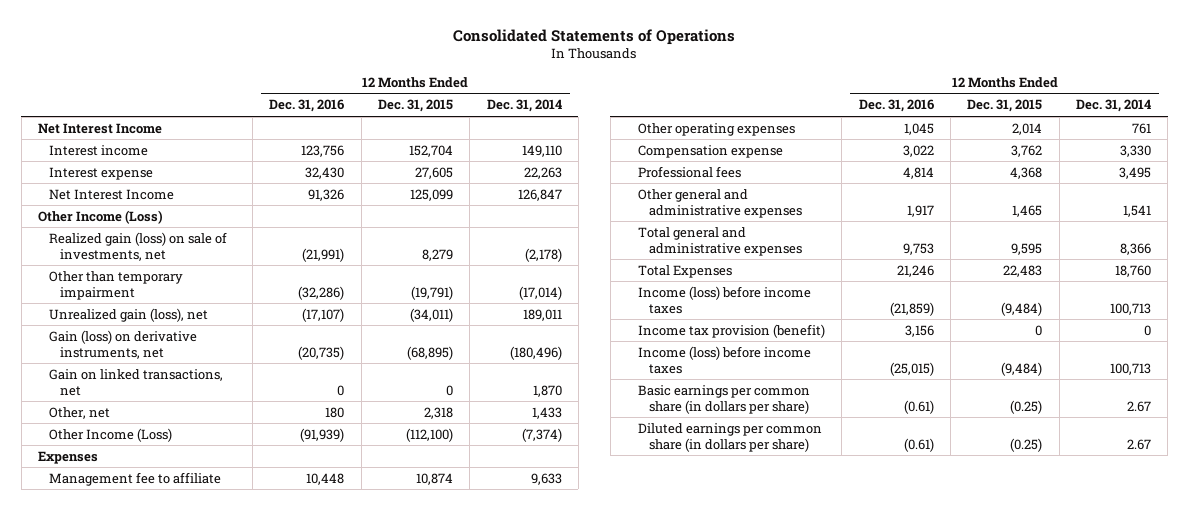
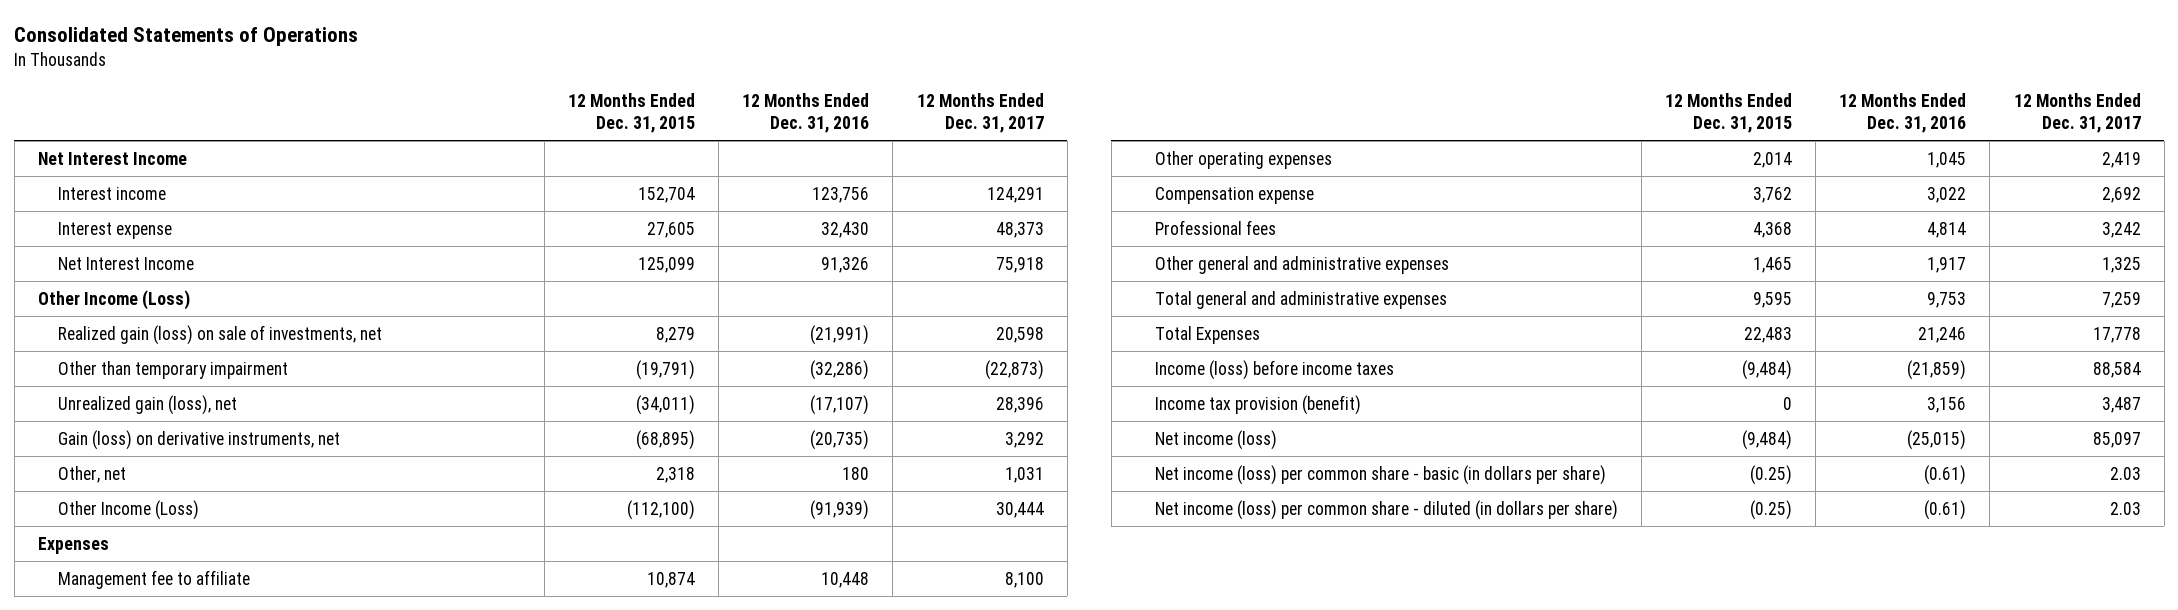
[486,99,562,113] Dec. 31, 2014 -> none
none -> [916,93,1044,133] 12 Months Ended Dec. 31, 2017
[48,368,223,396] Gain on linked transactions, net -> none
[638,345,812,374] Income (loss) before income taxes -> [1155,430,1278,451] Net income (loss)
[638,384,811,414] Basic earnings per common share (in dollars per share) -> [1155,465,1607,486] Net income (loss) per common share - basic (in dollars per share)
[638,422,823,452] Diluted earnings per common share (in dollars per share) -> [1155,500,1619,521] Net income (loss) per common share - diluted (in dollars per share)

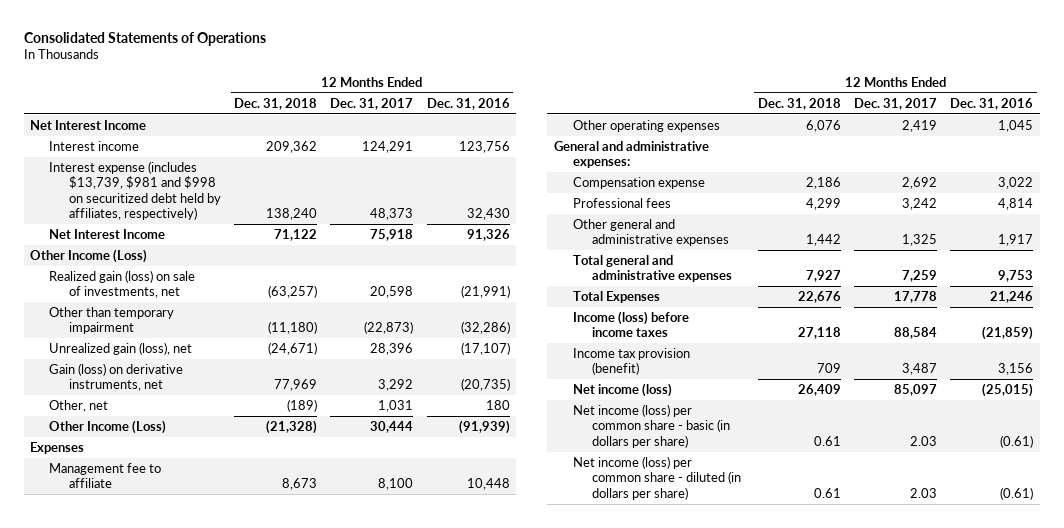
[568,93,696,133] 12 Months Ended Dec. 31, 2015 -> none
none -> [234,97,318,110] Dec. 31, 2018
[58,222,173,240] Interest expense -> [49,160,221,221] Interest expense (includes $13,739, $981 and $998 on securitized debt held by affiliates, respectively)
none -> [553,140,709,169] General and administrative expenses:

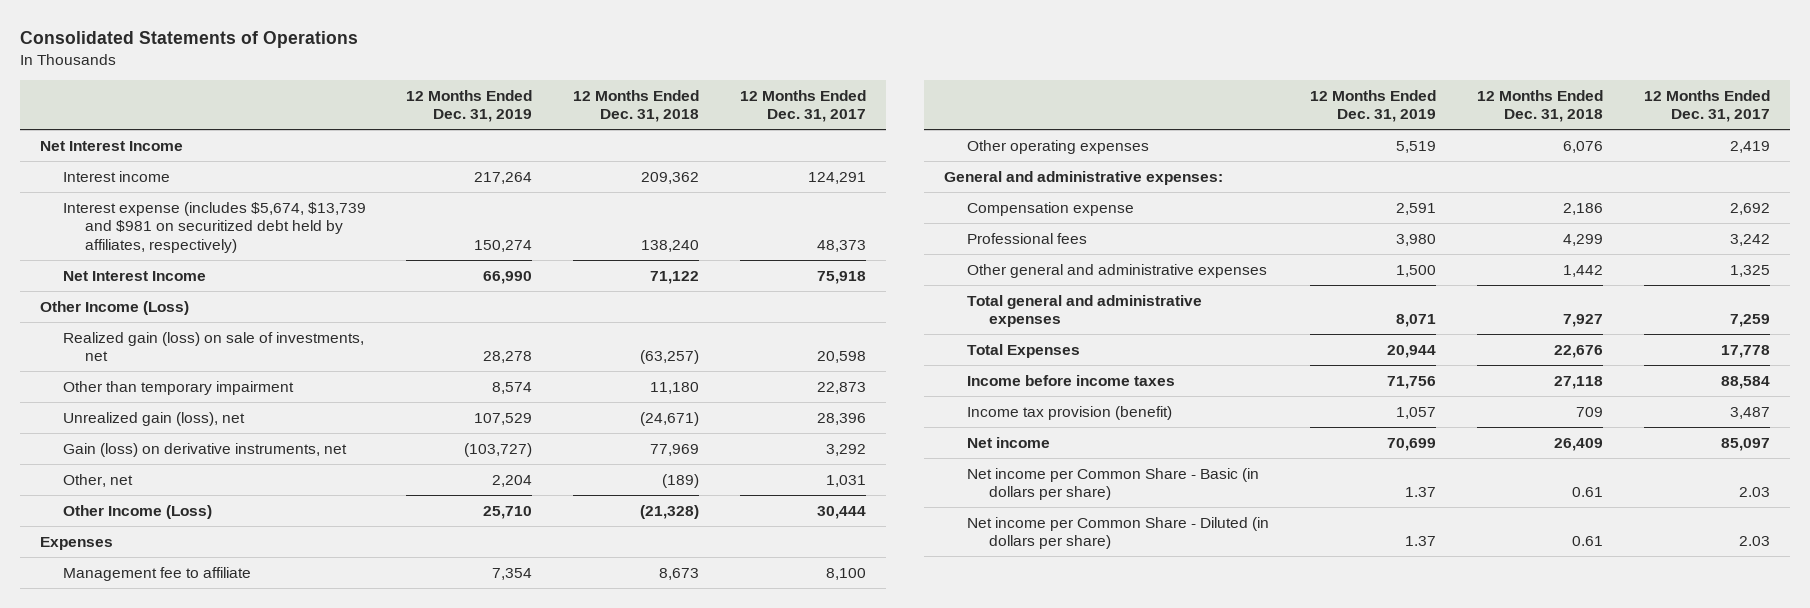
[426,97,510,110] Dec. 31, 2016 -> none
none -> [406,89,533,123] 12 Months Ended Dec. 31, 2019
[49,160,221,221] Interest expense (includes $13,739, $981 and $998 on securitized debt held by affiliates, respectively) -> [62,201,366,253] Interest expense (includes $5,674, $13,739 and $981 on securitized debt held by affiliates, respectively)
[268,321,318,335] (11,180) -> [649,381,699,394] 11,180
[364,321,414,335] (22,873) -> [816,381,866,394] 22,873
[573,310,690,338] Income (loss) before income taxes -> [966,374,1175,386] Income before income taxes
[573,382,673,397] Net income (loss) -> [966,436,1050,448] Net income
[573,403,731,448] Net income (loss) per common share - basic (in dollars per share) -> [966,467,1259,501] Net income per Common Share - Basic (in dollars per share)
[573,455,742,500] Net income (loss) per common share - diluted (in dollars per share) -> [966,516,1269,550] Net income per Common Share - Diluted (in dollars per share)

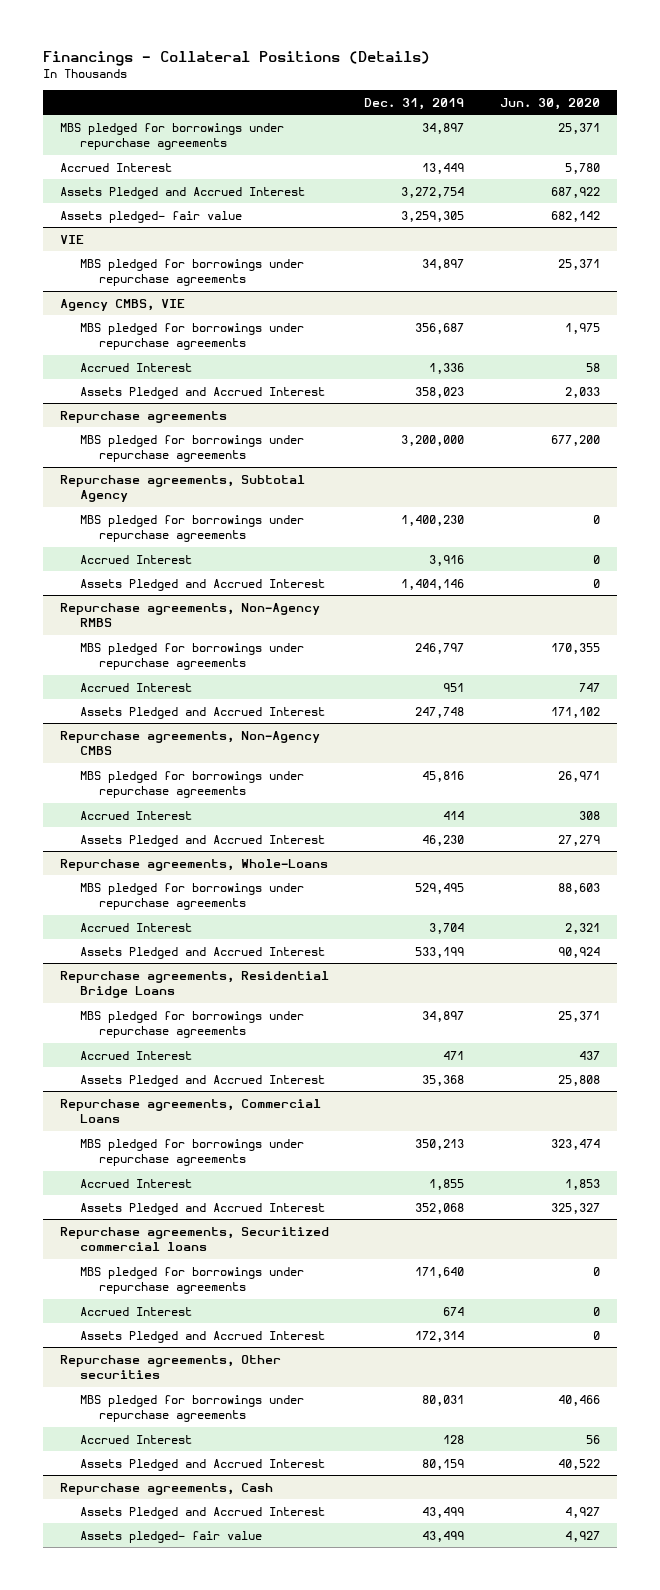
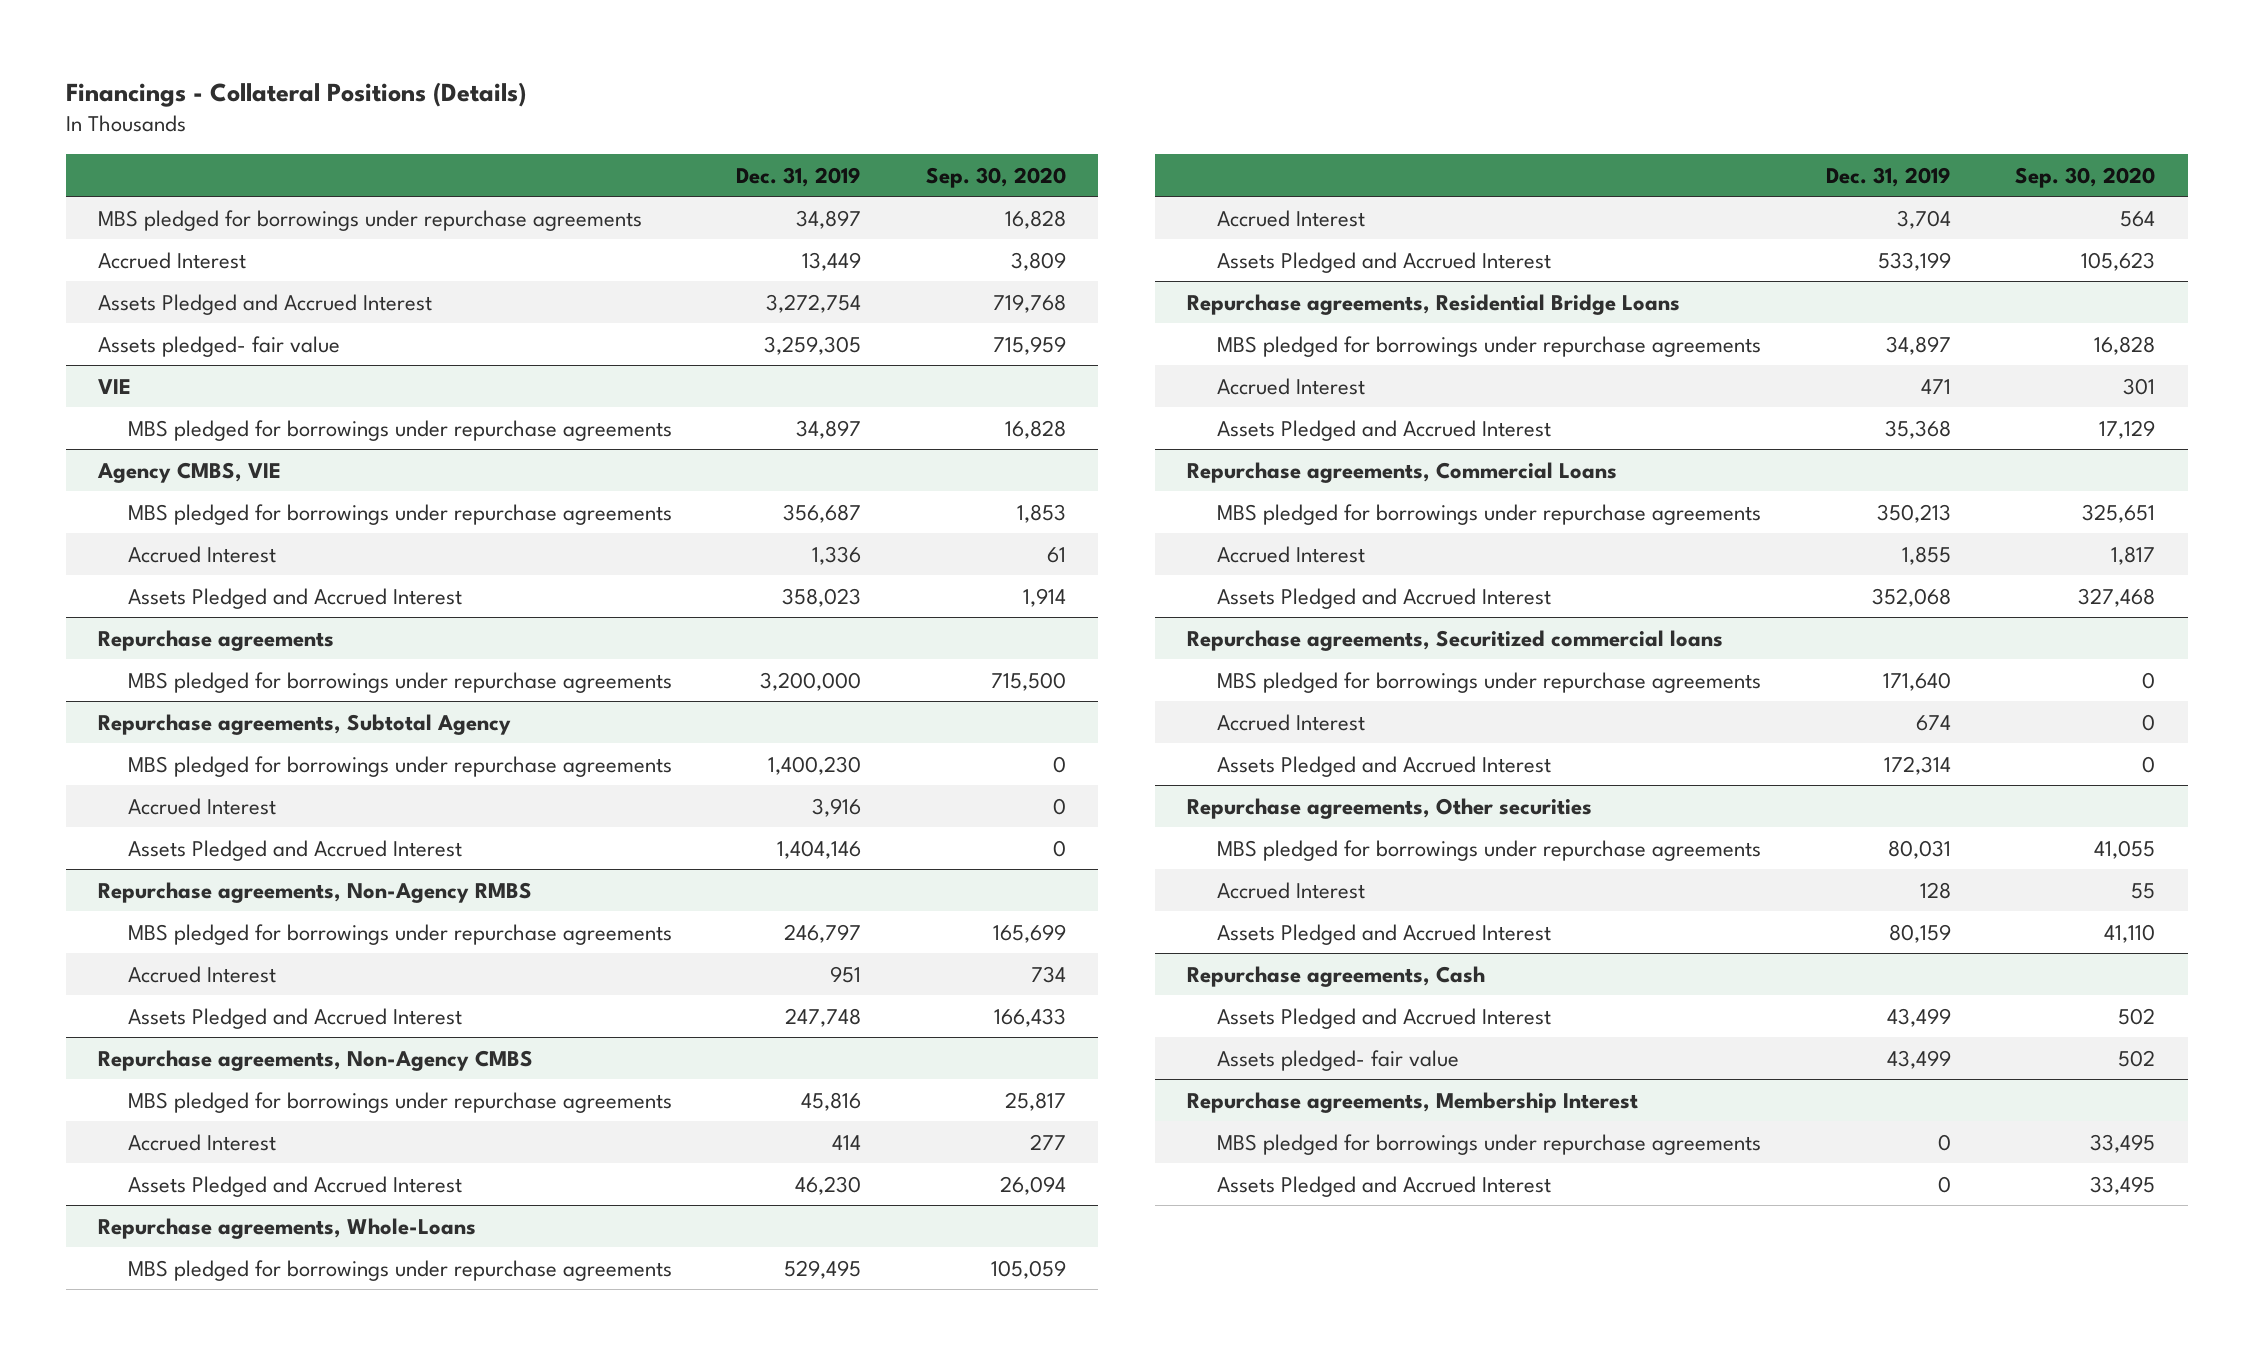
[499,98,600,111] Jun. 30, 2020 -> none
none -> [925,166,1066,188] Sep. 30, 2020
none -> [1187,1091,1639,1113] Repurchase agreements, Membership Interest
none -> [1217,1133,1762,1155] MBS pledged for borrowings under repurchase agreements
none -> [1217,1175,1552,1197] Assets Pledged and Accrued Interest

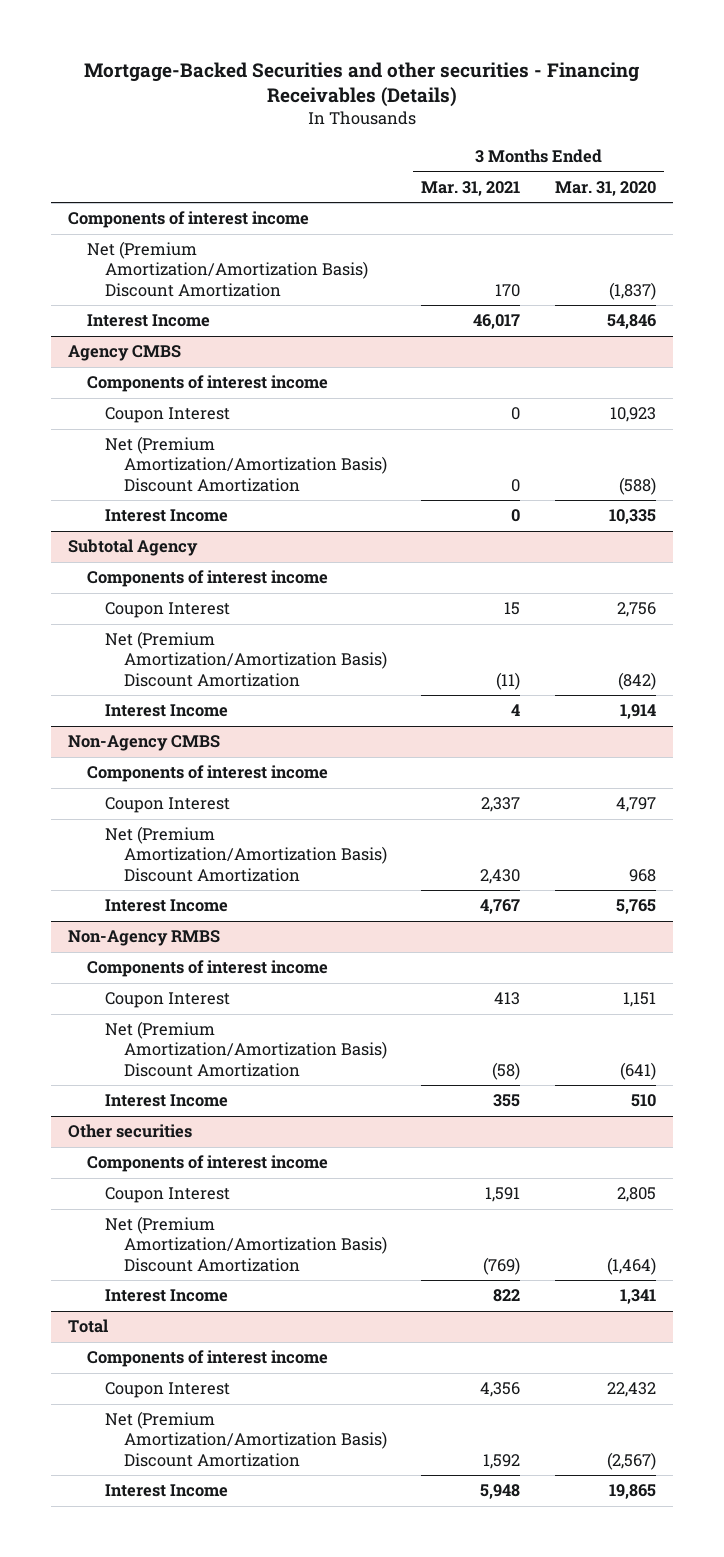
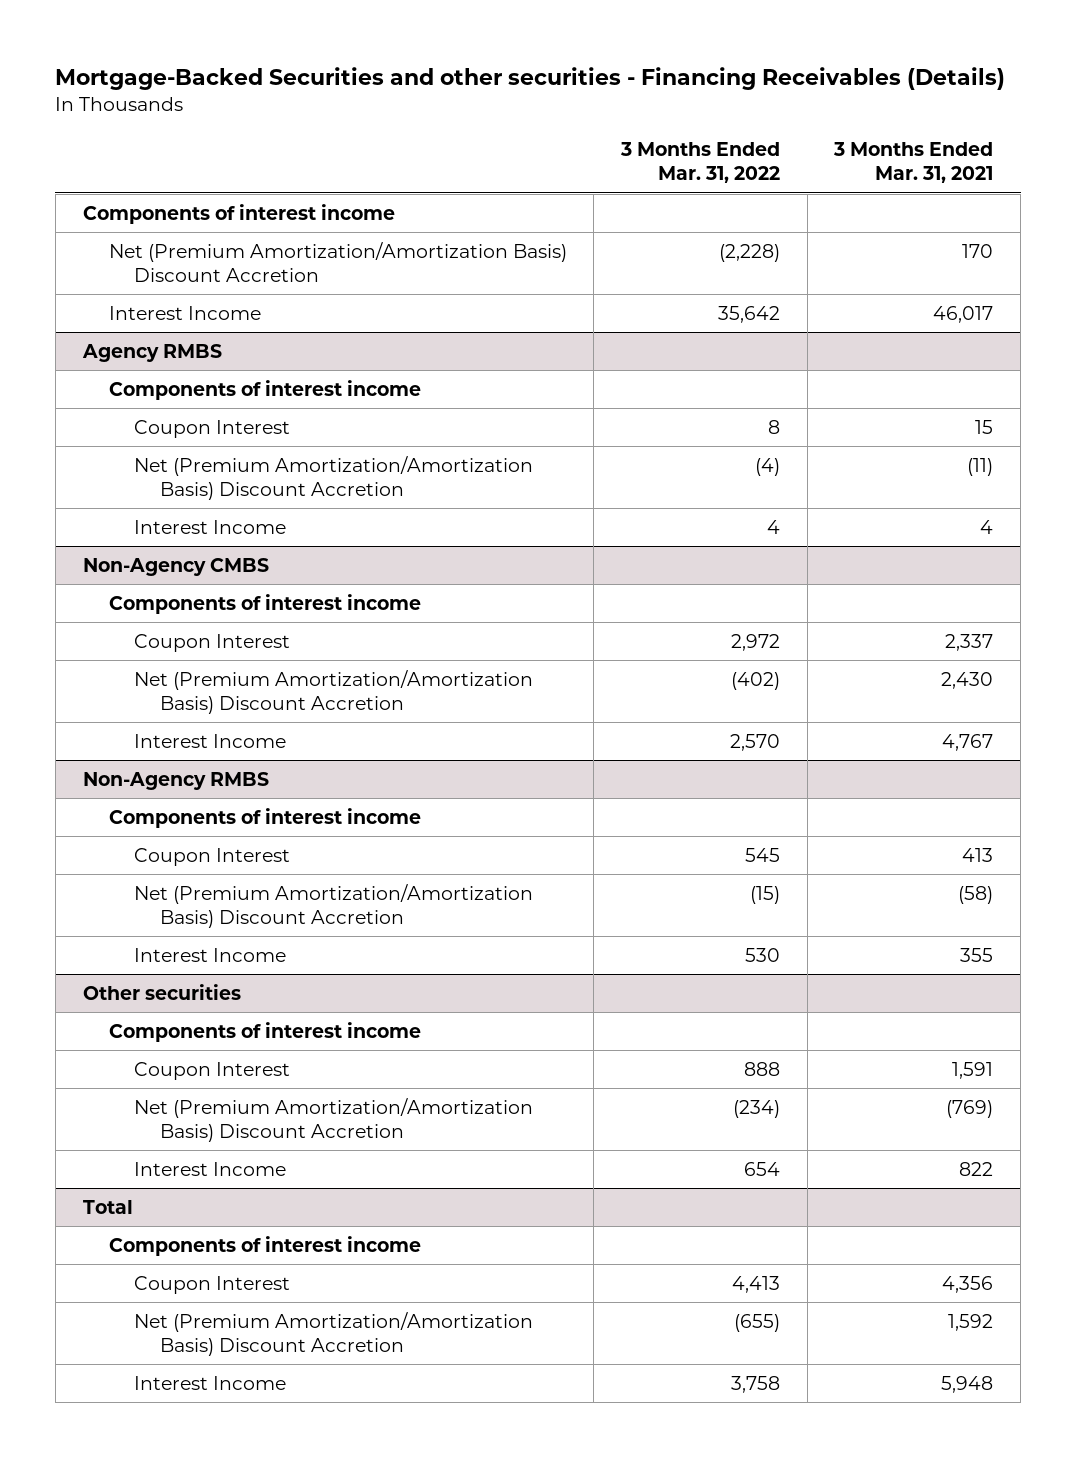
[554,180,656,196] Mar. 31, 2020 -> none
none -> [619,142,780,184] 3 Months Ended Mar. 31, 2022
[86,241,369,297] Net (Premium Amortization/Amortization Basis) Discount Amortization -> [108,241,567,282] Net (Premium Amortization/Amortization Basis) Discount Accretion
[68,345,182,362] Agency CMBS -> none
[86,375,328,393] Components of interest income -> none
[105,407,231,424] Coupon Interest -> none
[105,436,388,492] Net (Premium Amortization/Amortization Basis) Discount Amortization -> none
[105,509,229,523] Interest Income -> none
[68,539,199,557] Subtotal Agency -> [81,343,222,362] Agency RMBS
[105,631,388,687] Net (Premium Amortization/Amortization Basis) Discount Amortization -> [134,455,534,500] Net (Premium Amortization/Amortization Basis) Discount Accretion
[105,826,388,882] Net (Premium Amortization/Amortization Basis) Discount Amortization -> [134,669,534,714] Net (Premium Amortization/Amortization Basis) Discount Accretion
[105,1021,388,1077] Net (Premium Amortization/Amortization Basis) Discount Amortization -> [134,883,534,928] Net (Premium Amortization/Amortization Basis) Discount Accretion
[105,1216,388,1272] Net (Premium Amortization/Amortization Basis) Discount Amortization -> [134,1097,534,1142] Net (Premium Amortization/Amortization Basis) Discount Accretion
[105,1411,388,1467] Net (Premium Amortization/Amortization Basis) Discount Amortization -> [134,1311,534,1356] Net (Premium Amortization/Amortization Basis) Discount Accretion

